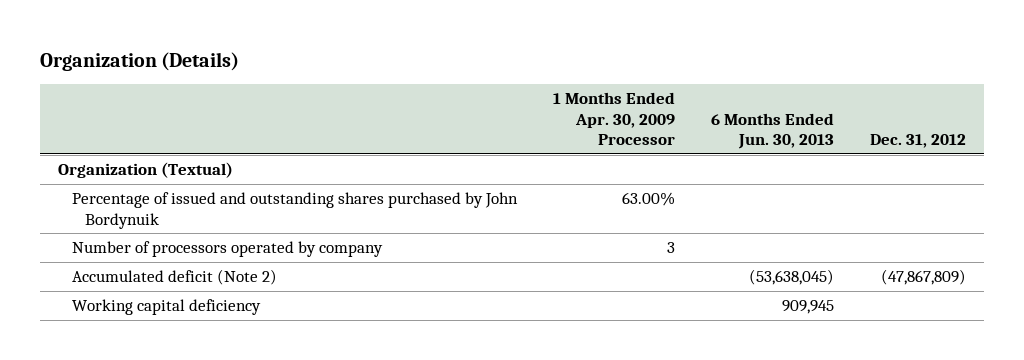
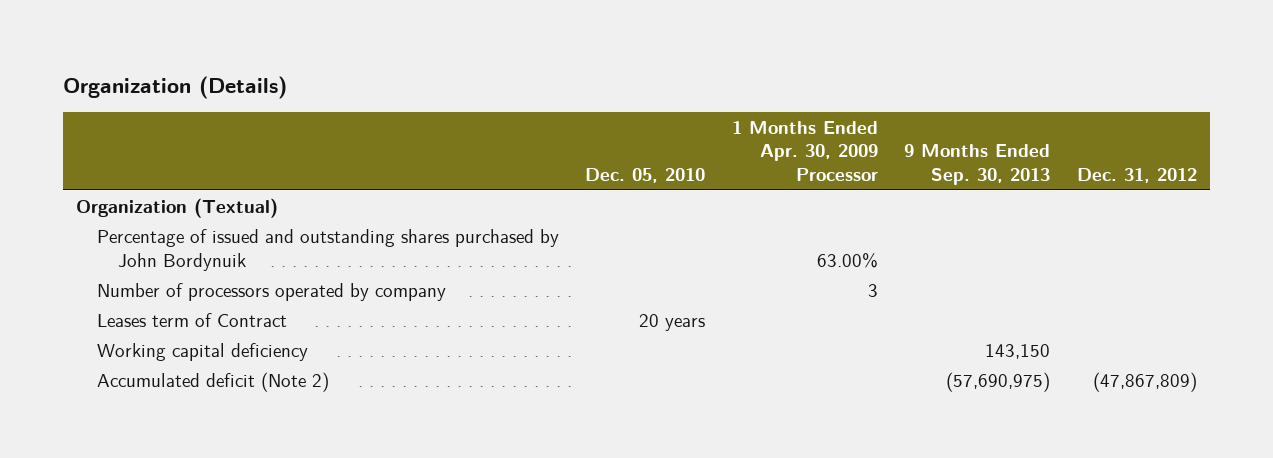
[710,112,834,150] 6 Months Ended Jun. 30, 2013 -> none
none -> [585,168,706,184] Dec. 05, 2010
none -> [904,144,1051,186] 9 Months Ended Sep. 30, 2013
none -> [96,312,287,327] Leases term of Contract
[71,269,277,286] Accumulated deficit (Note 2) -> [96,371,329,392] Accumulated deficit (Note 2)

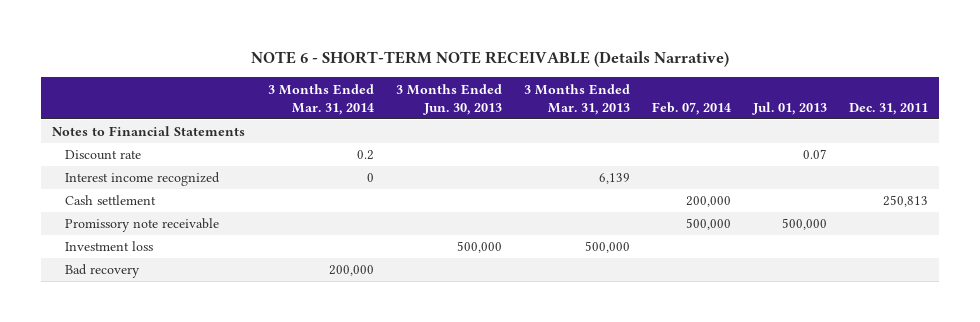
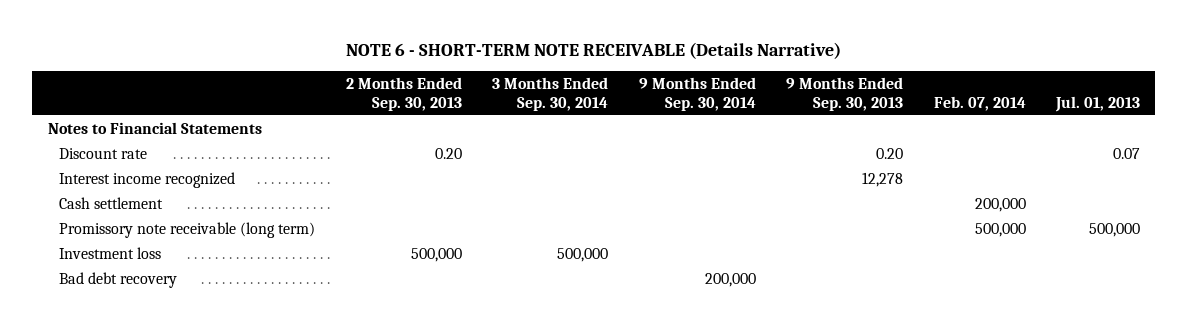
[267,83,374,115] 3 Months Ended Mar. 31, 2014 -> none
[395,83,502,115] 3 Months Ended Jun. 30, 2013 -> none
[523,83,630,115] 3 Months Ended Mar. 31, 2013 -> none
[848,102,928,115] Dec. 31, 2011 -> none
none -> [345,76,462,111] 2 Months Ended Sep. 30, 2013
none -> [492,76,609,111] 3 Months Ended Sep. 30, 2014
none -> [638,76,756,111] 9 Months Ended Sep. 30, 2014
none -> [786,76,904,111] 9 Months Ended Sep. 30, 2013
[65,218,220,233] Promissory note receivable -> [59,221,316,238] Promissory note receivable (long term)
[65,264,141,279] Bad recovery -> [59,271,178,288] Bad debt recovery

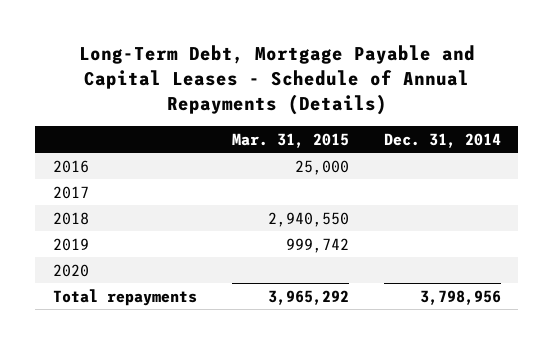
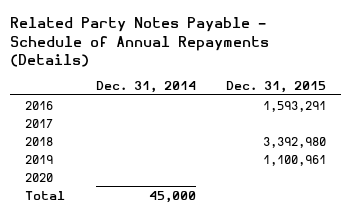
[78,45,475,115] Long-Term Debt, Mortgage Payable and Capital Leases - Schedule of Annual Repayments (Details) -> [9,17,269,67] Related Party Notes Payable - Schedule of Annual Repayments (Details)
[231,132,349,148] Mar. 31, 2015 -> none
none -> [226,81,327,94] Dec. 31, 2015
[52,288,197,306] Total repayments -> [25,190,66,200] Total
[419,289,501,305] 3,798,956 -> [148,190,196,203] 45,000

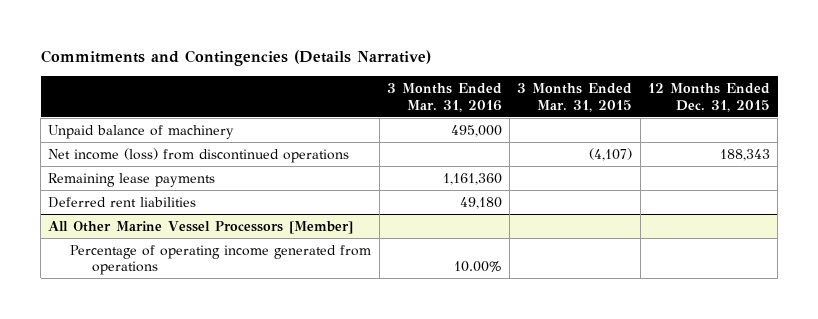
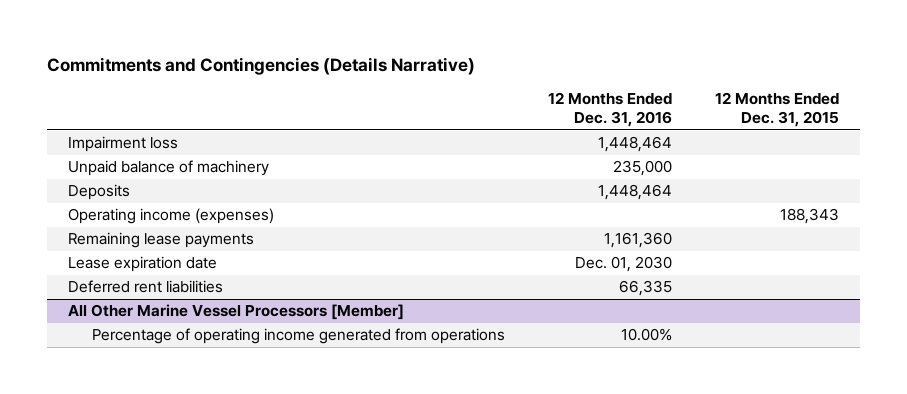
[386,83,502,112] 3 Months Ended Mar. 31, 2016 -> none
[517,83,633,112] 3 Months Ended Mar. 31, 2015 -> none
none -> [547,91,672,128] 12 Months Ended Dec. 31, 2016
none -> [68,136,179,153] Impairment loss
none -> [68,184,131,201] Deposits
[48,147,350,163] Net income (loss) from discontinued operations -> [68,208,275,225] Operating income (expenses)
none -> [68,256,218,273] Lease expiration date

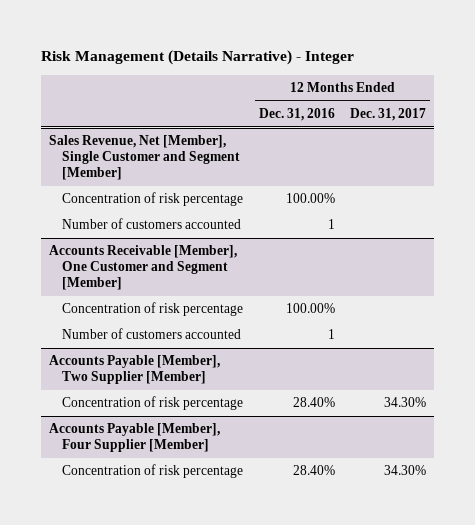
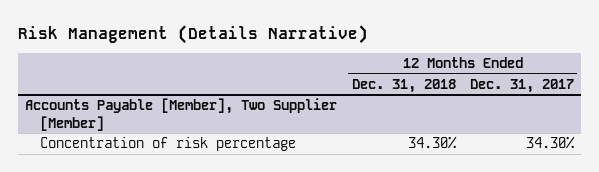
[40,50,354,66] Risk Management (Details Narrative) - Integer -> [18,25,369,45] Risk Management (Details Narrative)
[258,107,335,121] Dec. 31, 2016 -> none
none -> [351,78,456,93] Dec. 31, 2018
[48,135,241,181] Sales Revenue, Net [Member], Single Customer and Segment [Member] -> none
[62,192,244,207] Concentration of risk percentage -> none
[62,218,242,230] Number of customers accounted -> none
[48,245,237,291] Accounts Receivable [Member], One Customer and Segment [Member] -> none
[62,302,244,317] Concentration of risk percentage -> none
[62,328,242,340] Number of customers accounted -> none
[48,423,220,453] Accounts Payable [Member], Four Supplier [Member] -> none
[62,464,244,479] Concentration of risk percentage -> none

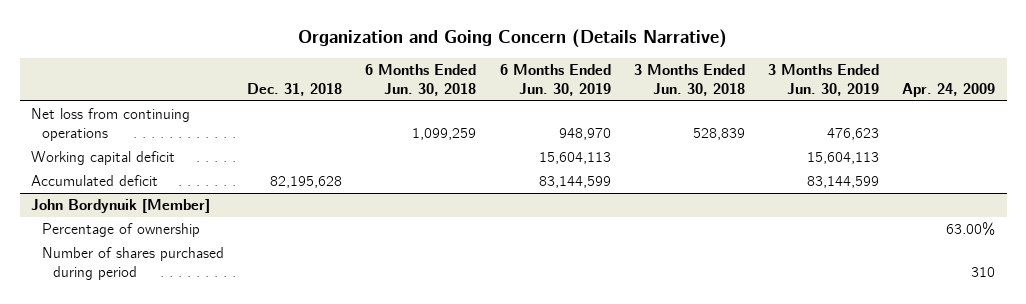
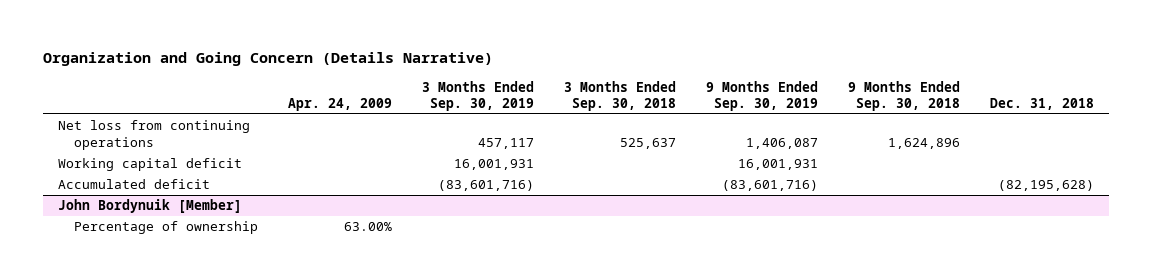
[365,64,477,97] 6 Months Ended Jun. 30, 2018 -> none
[499,64,611,97] 6 Months Ended Jun. 30, 2019 -> none
[633,64,745,97] 3 Months Ended Jun. 30, 2018 -> none
[767,64,879,97] 3 Months Ended Jun. 30, 2019 -> none
none -> [422,80,535,112] 3 Months Ended Sep. 30, 2019
none -> [564,80,677,112] 3 Months Ended Sep. 30, 2018
none -> [705,80,818,112] 9 Months Ended Sep. 30, 2019
none -> [847,80,960,112] 9 Months Ended Sep. 30, 2018
[270,176,343,189] 82,195,628 -> [997,180,1094,192] (82,195,628)
[42,247,225,281] Number of shares purchased during period -> none

